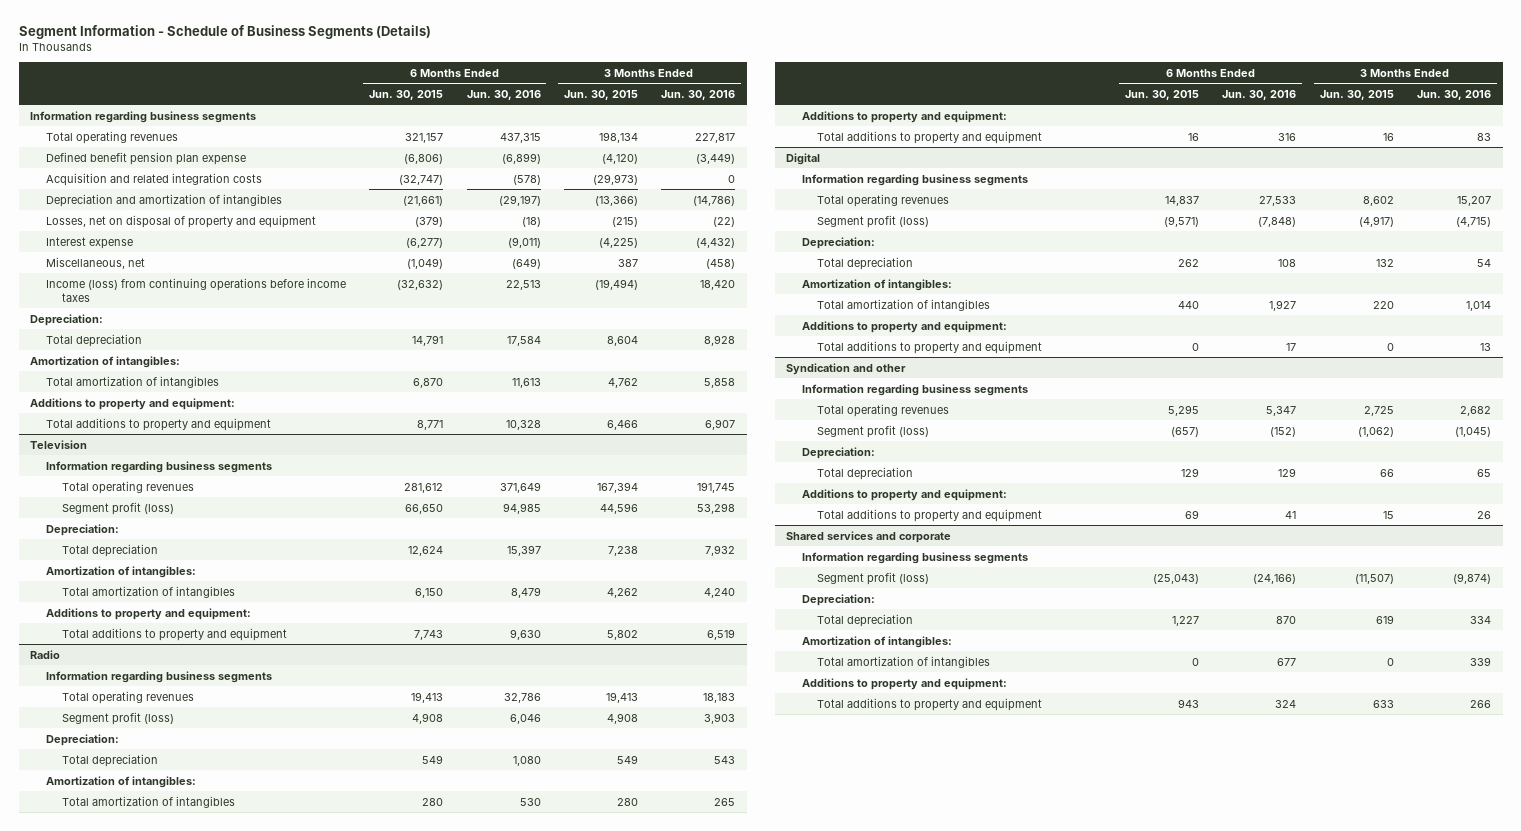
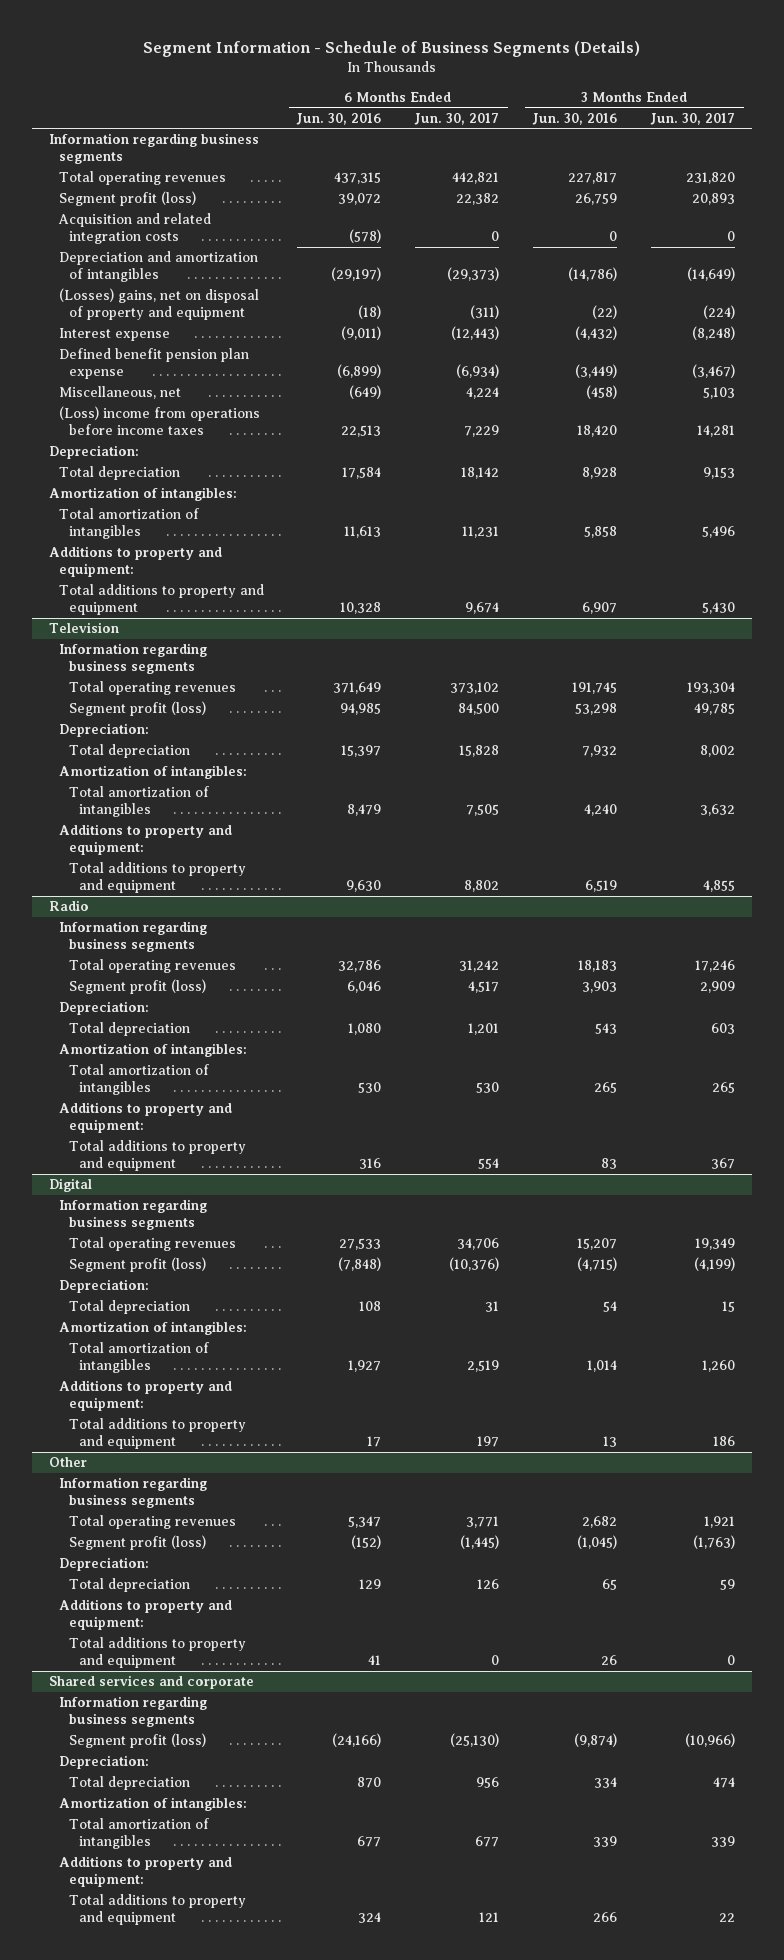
[369,90,444,101] Jun. 30, 2015 -> none
[563,90,638,101] Jun. 30, 2015 -> none
none -> [414,112,500,125] Jun. 30, 2017
none -> [650,112,736,125] Jun. 30, 2017
none -> [58,191,196,207] Segment profit (loss)
[45,214,316,228] Losses, net on disposal of property and equipment -> [58,288,259,321] (Losses) gains, net on disposal of property and equipment
[45,151,246,165] Defined benefit pension plan expense -> [58,348,249,380] Defined benefit pension plan expense
[45,277,346,302] Income (loss) from continuing operations before income taxes -> [58,406,260,436] (Loss) income from operations before income taxes
[786,362,907,375] Syndication and other -> [48,1457,87,1468] Other

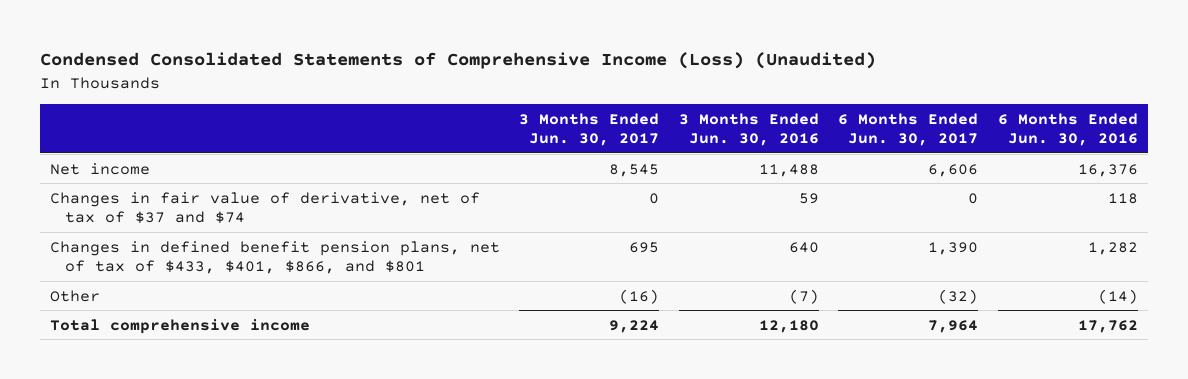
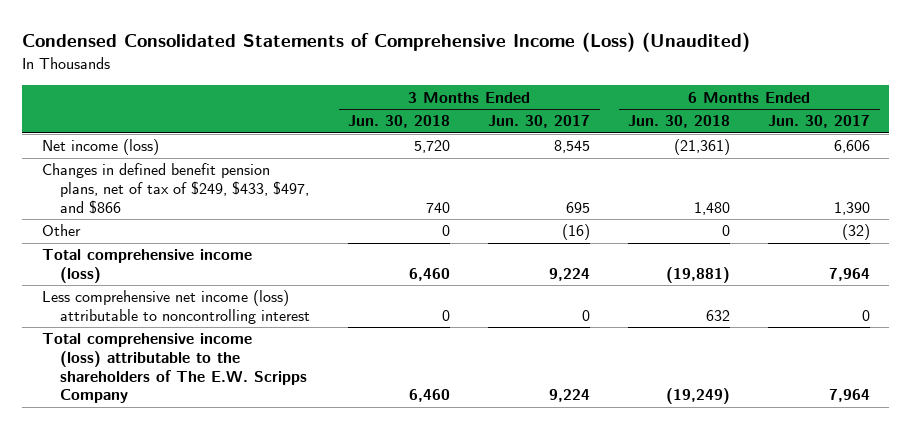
[678,112,819,146] 3 Months Ended Jun. 30, 2016 -> none
[998,112,1139,146] 6 Months Ended Jun. 30, 2016 -> none
none -> [348,115,451,129] Jun. 30, 2018
none -> [628,115,731,129] Jun. 30, 2018
[49,191,480,224] Changes in fair value of derivative, net of tax of $37 and $74 -> none
[49,162,150,175] Net income -> [41,139,159,156] Net income (loss)
[49,240,500,274] Changes in defined benefit pension plans, net of tax of $433, $401, $866, and $801 -> [41,163,310,214] Changes in defined benefit pension plans, net of tax of $249, $433, $497, and $866
none -> [41,249,252,284] Total comprehensive income (loss)
none -> [41,290,311,325] Less comprehensive net income (loss) attributable to noncontrolling interest
[49,318,310,334] Total comprehensive income -> [41,333,308,404] Total comprehensive income (loss) attributable to the shareholders of The E.W. Scripps Company

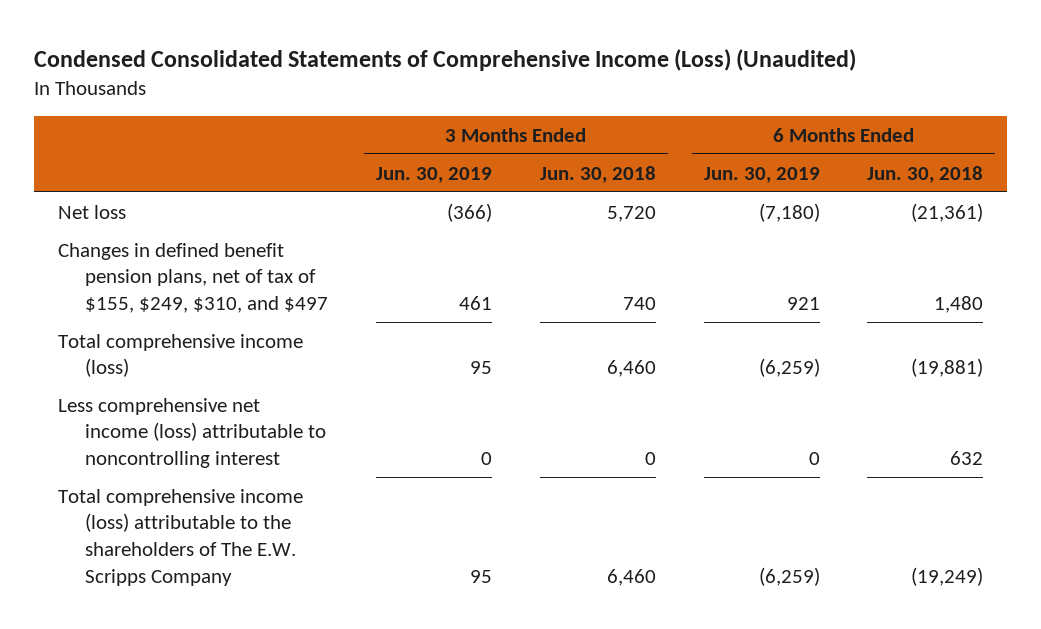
[488,115,591,129] Jun. 30, 2017 -> none
[768,115,871,129] Jun. 30, 2017 -> none
none -> [376,166,493,183] Jun. 30, 2019
none -> [703,166,820,183] Jun. 30, 2019
[41,224,81,237] Other -> none
[41,139,159,156] Net income (loss) -> [58,204,127,219] Net loss
[41,163,310,214] Changes in defined benefit pension plans, net of tax of $249, $433, $497, and $866 -> [58,242,329,314] Changes in defined benefit pension plans, net of tax of $155, $249, $310, and $497

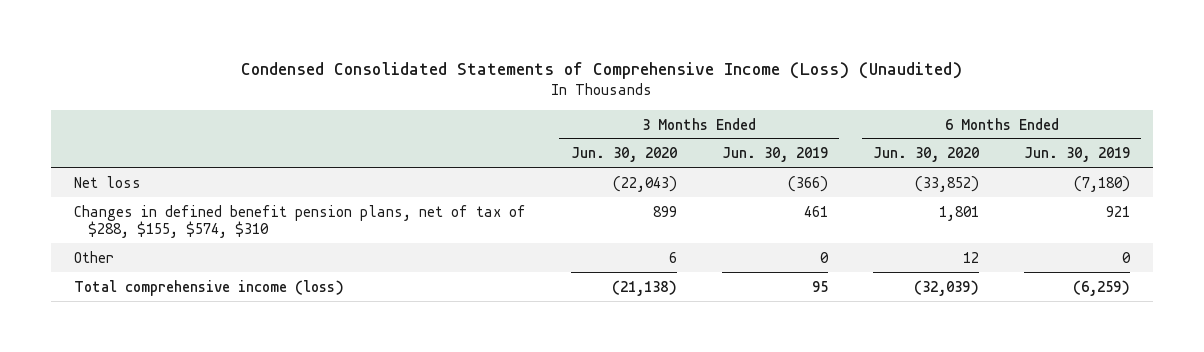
[539,165,656,183] Jun. 30, 2018 -> none
[867,165,984,183] Jun. 30, 2018 -> none
none -> [570,147,677,163] Jun. 30, 2020
none -> [872,147,979,163] Jun. 30, 2020
[58,242,329,314] Changes in defined benefit pension plans, net of tax of $155, $249, $310, and $497 -> [73,204,526,239] Changes in defined benefit pension plans, net of tax of $288, $155, $574, $310
none -> [73,250,114,263] Other
[58,397,327,469] Less comprehensive net income (loss) attributable to noncontrolling interest -> none
[58,488,304,587] Total comprehensive income (loss) attributable to the shareholders of The E.W. Scripps Company -> none

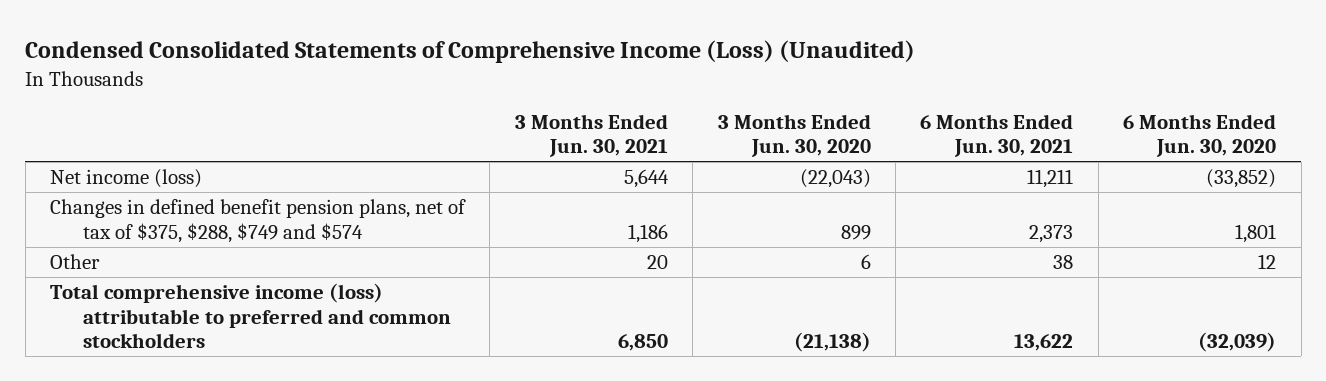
[721,147,828,163] Jun. 30, 2019 -> none
[1024,147,1131,163] Jun. 30, 2019 -> none
none -> [514,114,668,158] 3 Months Ended Jun. 30, 2021
none -> [920,114,1074,158] 6 Months Ended Jun. 30, 2021
[73,175,141,188] Net loss -> [49,169,202,189] Net income (loss)
[73,204,526,239] Changes in defined benefit pension plans, net of tax of $288, $155, $574, $310 -> [49,199,466,243] Changes in defined benefit pension plans, net of tax of $375, $288, $749 and $574
[73,279,344,296] Total comprehensive income (loss) -> [49,283,451,348] Total comprehensive income (loss) attributable to preferred and common stockholders

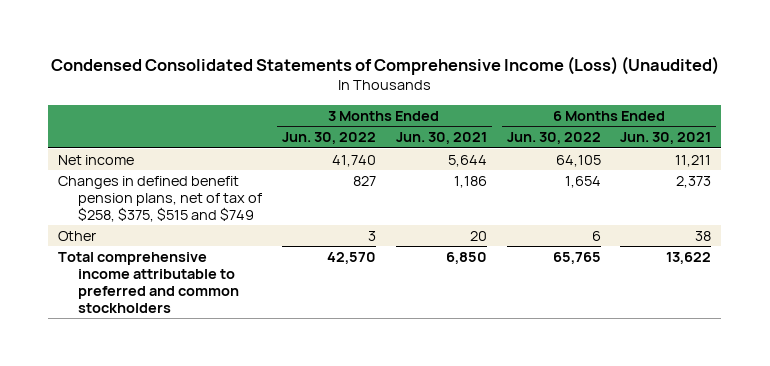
[717,114,871,158] 3 Months Ended Jun. 30, 2020 -> none
[1123,114,1277,158] 6 Months Ended Jun. 30, 2020 -> none
none -> [281,132,376,145] Jun. 30, 2022
none -> [506,132,601,145] Jun. 30, 2022
[49,169,202,189] Net income (loss) -> [58,154,135,165] Net income
[49,199,466,243] Changes in defined benefit pension plans, net of tax of $375, $288, $749 and $574 -> [58,175,263,223] Changes in defined benefit pension plans, net of tax of $258, $375, $515 and $749
[49,283,451,348] Total comprehensive income (loss) attributable to preferred and common stockholders -> [58,251,240,314] Total comprehensive income attributable to preferred and common stockholders

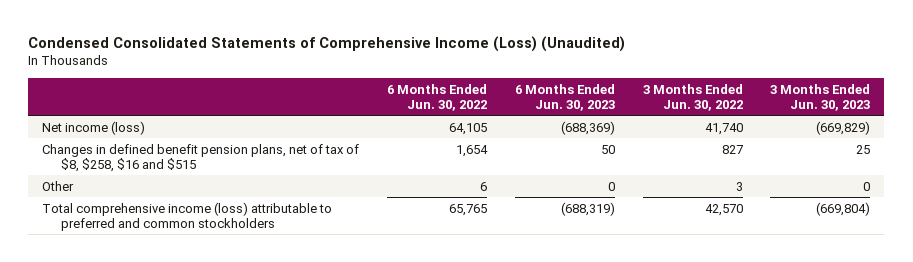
[395,132,487,145] Jun. 30, 2021 -> none
[620,132,712,145] Jun. 30, 2021 -> none
none -> [514,83,615,111] 6 Months Ended Jun. 30, 2023
none -> [770,83,871,111] 3 Months Ended Jun. 30, 2023
[58,154,135,165] Net income -> [42,120,146,135] Net income (loss)
[58,175,263,223] Changes in defined benefit pension plans, net of tax of $258, $375, $515 and $749 -> [42,143,360,172] Changes in defined benefit pension plans, net of tax of $8, $258, $16 and $515
[58,251,240,314] Total comprehensive income attributable to preferred and common stockholders -> [42,201,333,231] Total comprehensive income (loss) attributable to preferred and common stockholders

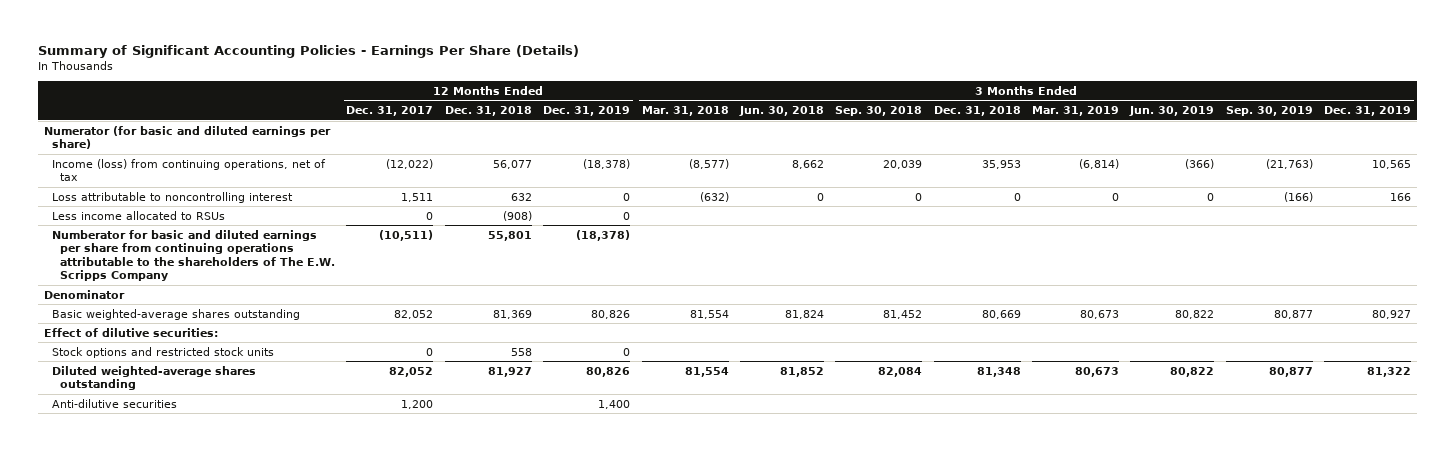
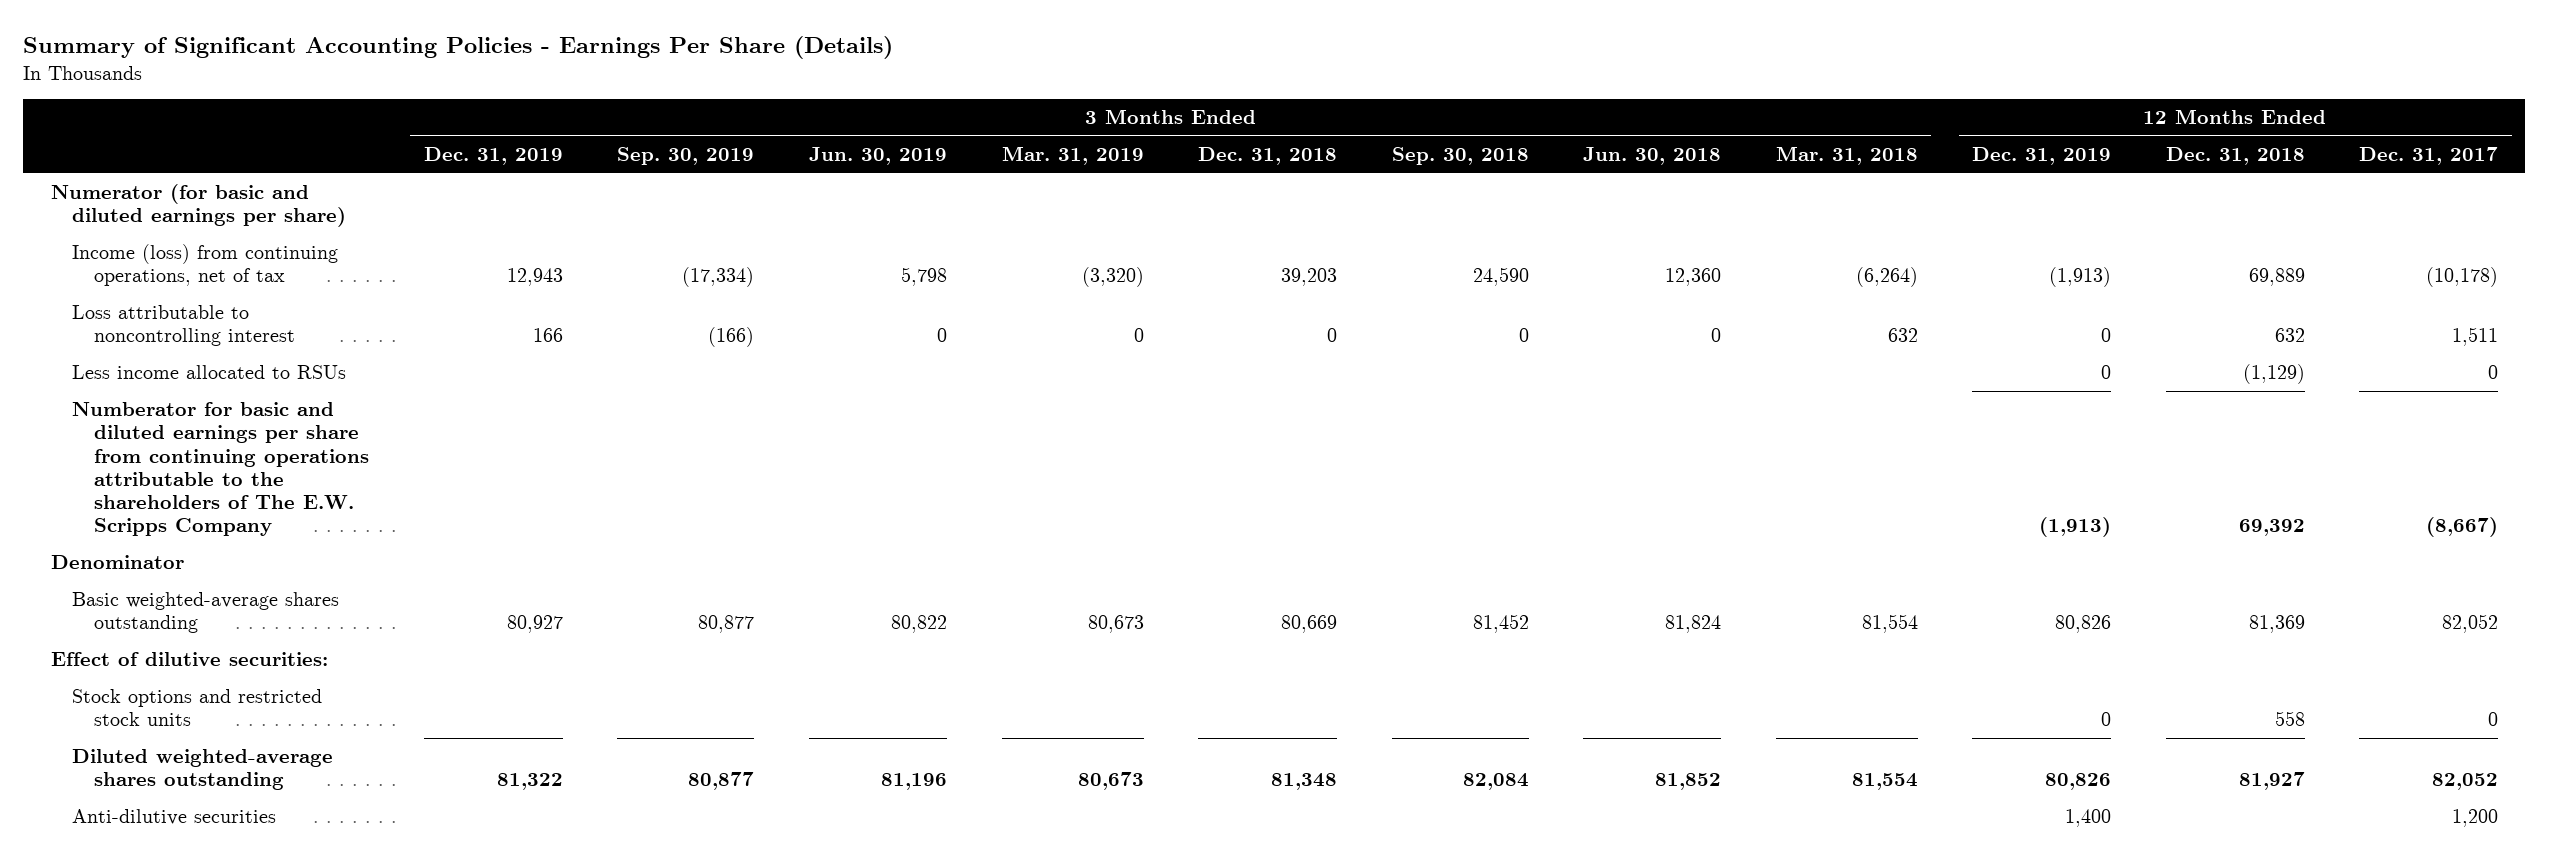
[386,158,434,169] (12,022) -> [2426,267,2499,288] (10,178)
[492,159,532,169] 56,077 -> [2248,268,2305,287] 69,889
[583,158,631,169] (18,378) -> [2049,267,2112,288] (1,913)
[688,158,729,169] (8,577) -> [1855,267,1918,288] (6,264)
[791,159,824,169] 8,662 -> [1665,268,1722,287] 12,360
[883,159,923,169] 20,039 -> [1472,267,1529,287] 24,590
[981,159,1021,169] 35,953 -> [1281,268,1338,287] 39,203
[1079,158,1120,169] (6,814) -> [1081,267,1144,288] (3,320)
[1185,158,1215,169] (366) -> [900,267,947,287] 5,798
[1265,158,1313,169] (21,763) -> [682,267,755,288] (17,334)
[1372,159,1412,169] 10,565 -> [506,268,563,287] 12,943
[699,191,729,202] (632) -> [1887,328,1918,343] 632
[502,210,532,221] (908) -> [2242,364,2305,385] (1,129)
[379,229,434,241] (10,511) -> [2426,517,2499,538] (8,667)
[487,230,532,241] 55,801 -> [2238,519,2305,537] 69,392
[576,229,631,241] (18,378) -> [2039,517,2112,538] (1,913)
[1170,366,1215,377] 80,822 -> [880,773,947,791] 81,196

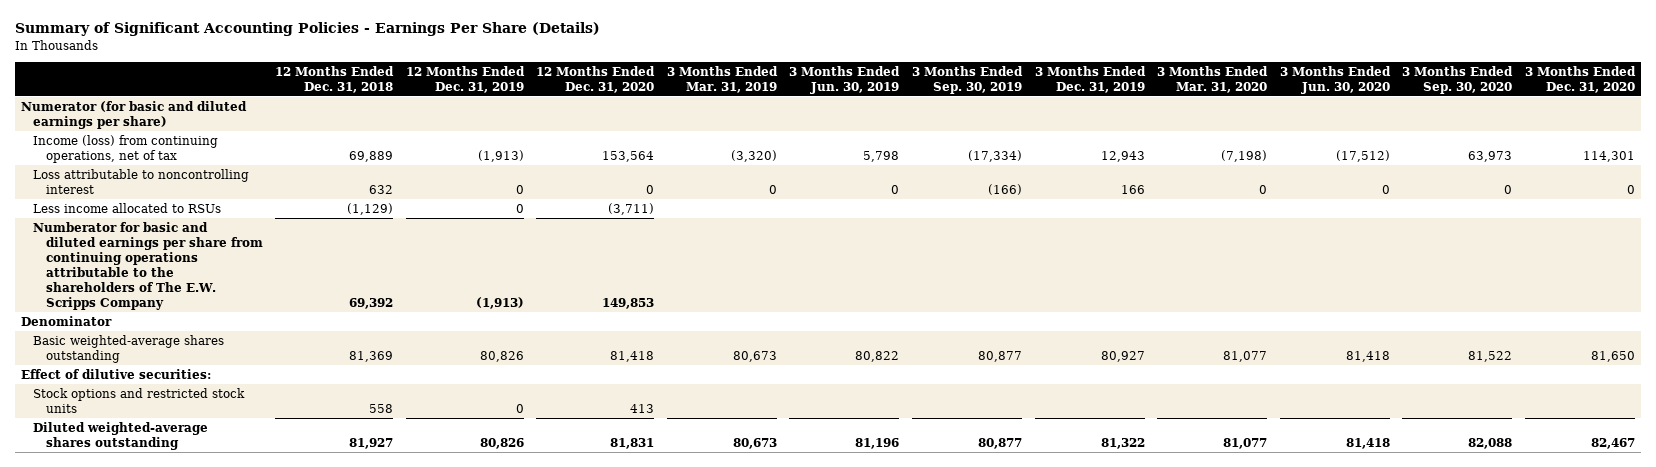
[1198,147,1338,166] Dec. 31, 2018 -> none
[1391,147,1529,166] Sep. 30, 2018 -> none
[1583,147,1722,166] Jun. 30, 2018 -> none
[1775,146,1918,166] Mar. 31, 2018 -> none
[2359,147,2499,166] Dec. 31, 2017 -> none
none -> [536,65,656,93] 12 Months Ended Dec. 31, 2020
none -> [1157,65,1269,93] 3 Months Ended Mar. 31, 2020
none -> [1279,65,1391,94] 3 Months Ended Jun. 30, 2020
none -> [1402,65,1514,94] 3 Months Ended Sep. 30, 2020
none -> [1525,65,1637,93] 3 Months Ended Dec. 31, 2020
[72,809,277,826] Anti-dilutive securities -> none

